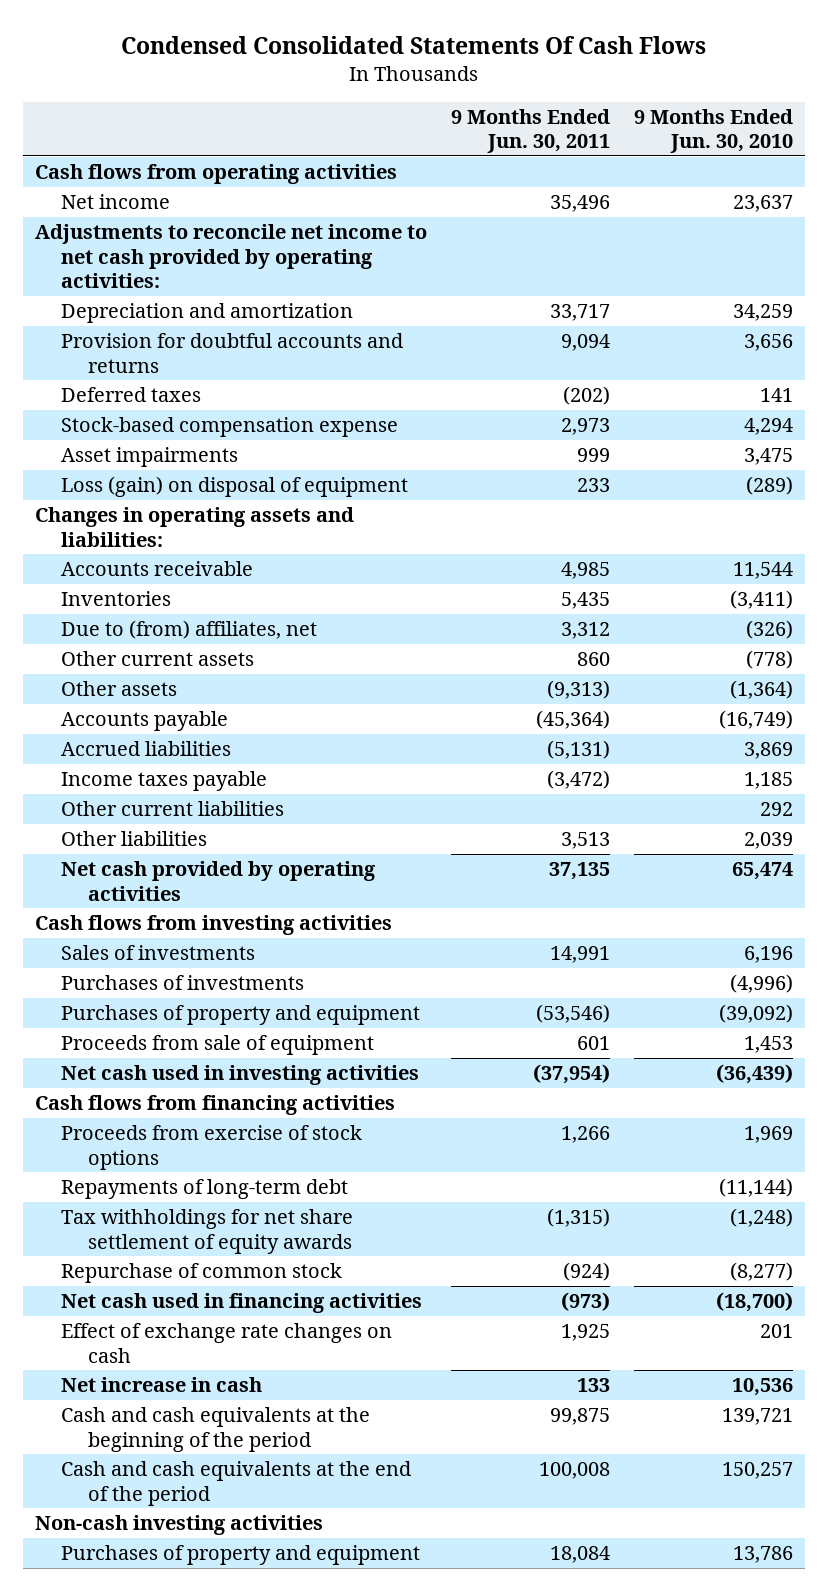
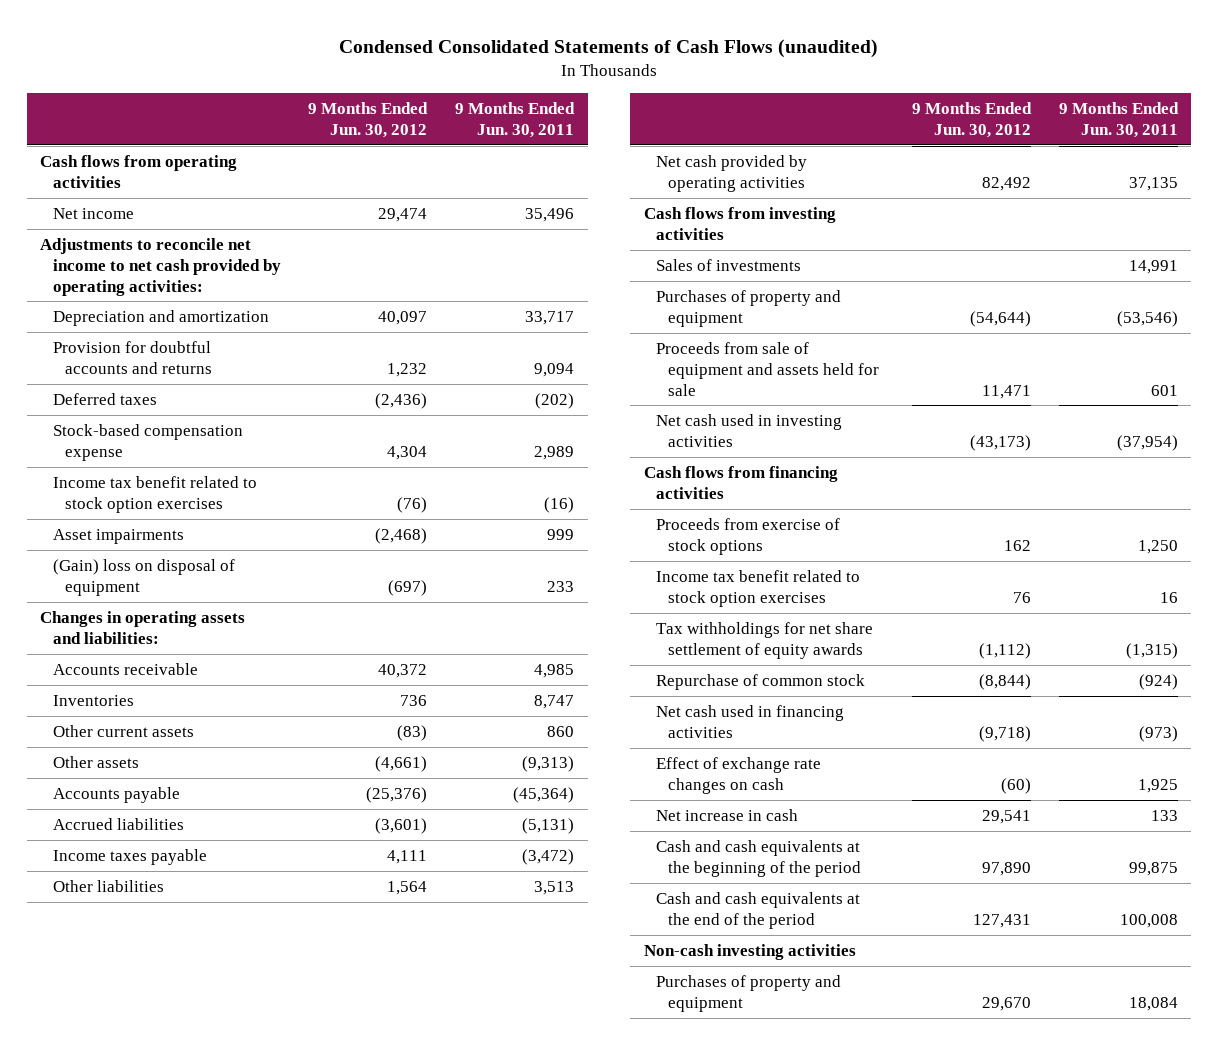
[120,36,706,55] Condensed Consolidated Statements Of Cash Flows -> [338,39,878,59] Condensed Consolidated Statements of Cash Flows (unaudited)
[633,108,793,154] 9 Months Ended Jun. 30, 2010 -> none
none -> [308,102,429,138] 9 Months Ended Jun. 30, 2012
[560,418,610,436] 2,973 -> [533,445,574,460] 2,989
none -> [52,475,257,513] Income tax benefit related to stock option exercises
[61,476,409,498] Loss (gain) on disposal of equipment -> [52,558,235,596] (Gain) loss on disposal of equipment
[61,620,318,640] Due to (from) affiliates, net -> none
[560,592,610,610] 5,435 -> [533,694,574,709] 8,747
[61,801,285,817] Other current liabilities -> none
[61,975,305,991] Purchases of investments -> none
[61,1035,375,1056] Proceeds from sale of equipment -> [656,341,880,396] Proceeds from sale of equipment and assets held for sale
[61,1179,349,1200] Repayments of long-term debt -> none
[560,1126,610,1144] 1,266 -> [1137,539,1178,554] 1,250
none -> [656,569,861,607] Income tax benefit related to stock option exercises

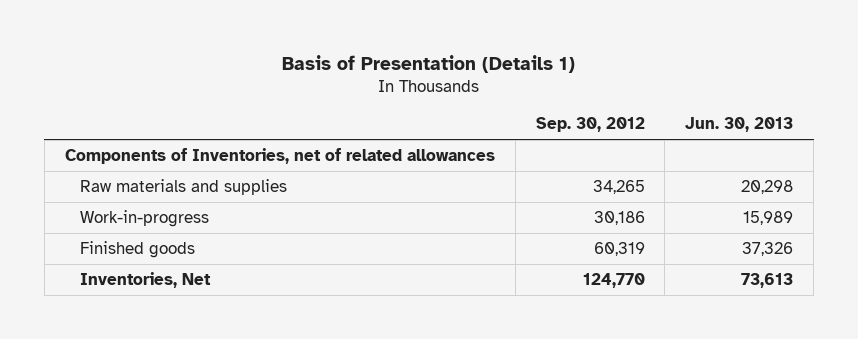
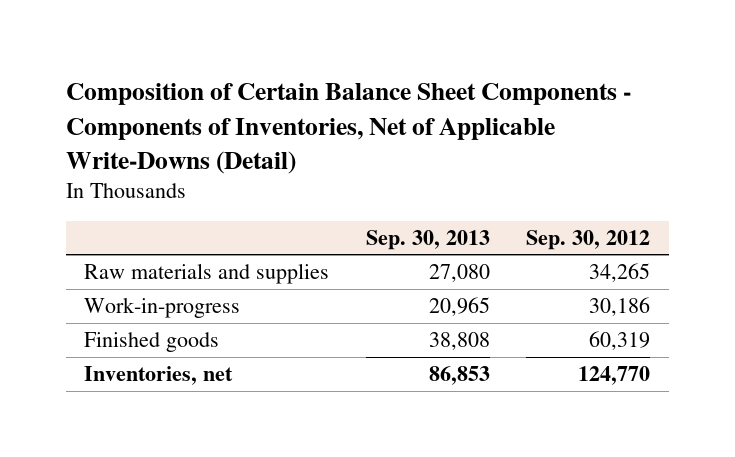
[282,54,576,73] Basis of Presentation (Details 1) -> [66,83,632,174] Composition of Certain Balance Sheet Components - Components of Inventories, Net of Applicable Write-Downs (Detail)
[685,117,794,133] Jun. 30, 2013 -> none
none -> [365,229,490,250] Sep. 30, 2013
[64,148,495,165] Components of Inventories, net of related allowances -> none
[80,272,212,289] Inventories, Net -> [84,366,234,386] Inventories, net

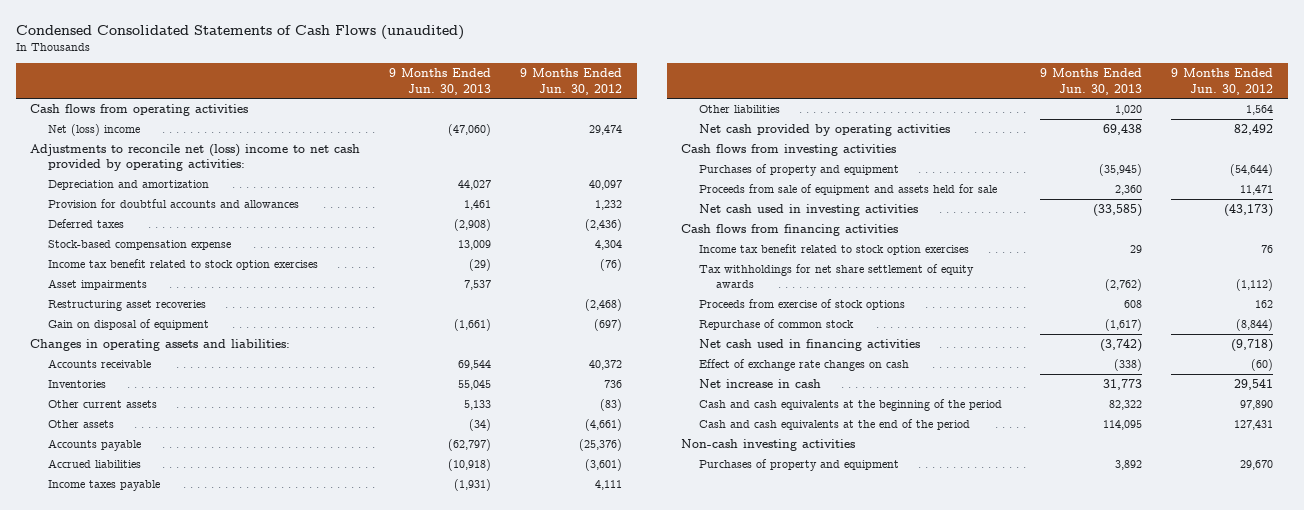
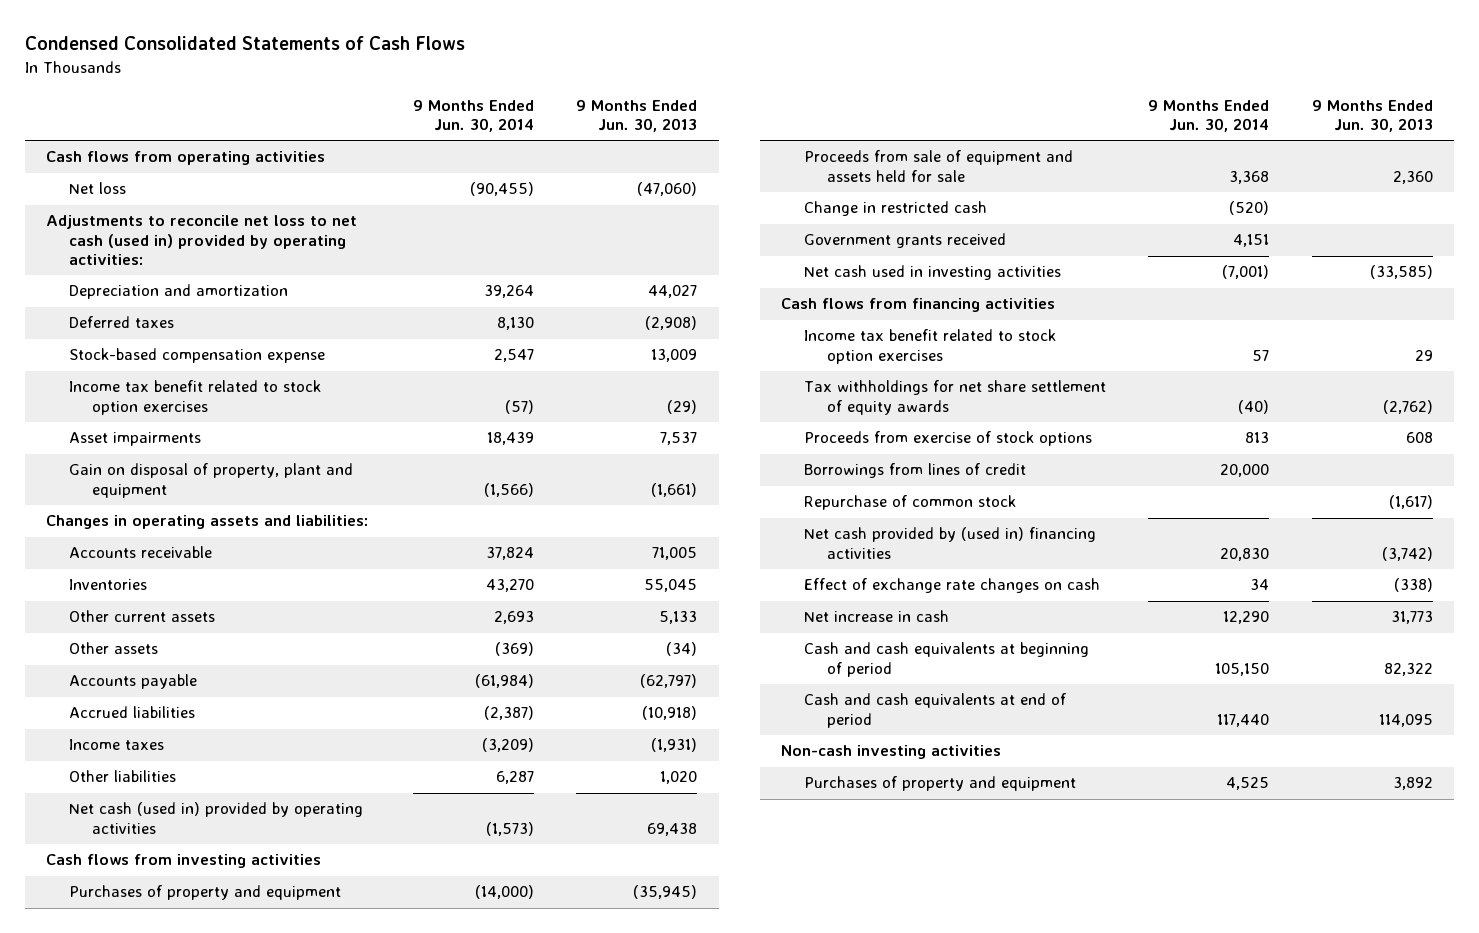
[15,24,464,40] Condensed Consolidated Statements of Cash Flows (unaudited) -> [24,36,465,51] Condensed Consolidated Statements of Cash Flows
[520,68,623,95] 9 Months Ended Jun. 30, 2012 -> none
none -> [413,99,535,132] 9 Months Ended Jun. 30, 2014
[47,124,140,137] Net (loss) income -> [68,182,126,195] Net loss
[30,144,361,172] Adjustments to reconcile net (loss) income to net cash provided by operating activities: -> [45,215,357,266] Adjustments to reconcile net loss to net cash (used in) provided by operating activities:
[47,199,299,209] Provision for doubtful accounts and allowances -> none
[47,300,206,312] Restructuring asset recoveries -> none
[47,319,209,331] Gain on disposal of equipment -> [68,463,353,498] Gain on disposal of property, plant and equipment
[458,360,492,371] 69,544 -> [652,547,698,561] 71,005
[47,480,160,492] Income taxes payable -> [68,739,164,751] Income taxes
[698,124,950,137] Net cash provided by operating activities -> [68,802,363,834] Net cash (used in) provided by operating activities
none -> [803,201,987,217] Change in restricted cash
none -> [803,233,1006,249] Government grants received
none -> [803,463,1026,479] Borrowings from lines of credit
[698,339,920,352] Net cash used in financing activities -> [803,527,1096,559] Net cash provided by (used in) financing activities
[698,399,1002,412] Cash and cash equivalents at the beginning of the period -> [803,642,1089,677] Cash and cash equivalents at beginning of period
[698,419,970,431] Cash and cash equivalents at the end of the period -> [803,693,1066,728] Cash and cash equivalents at end of period

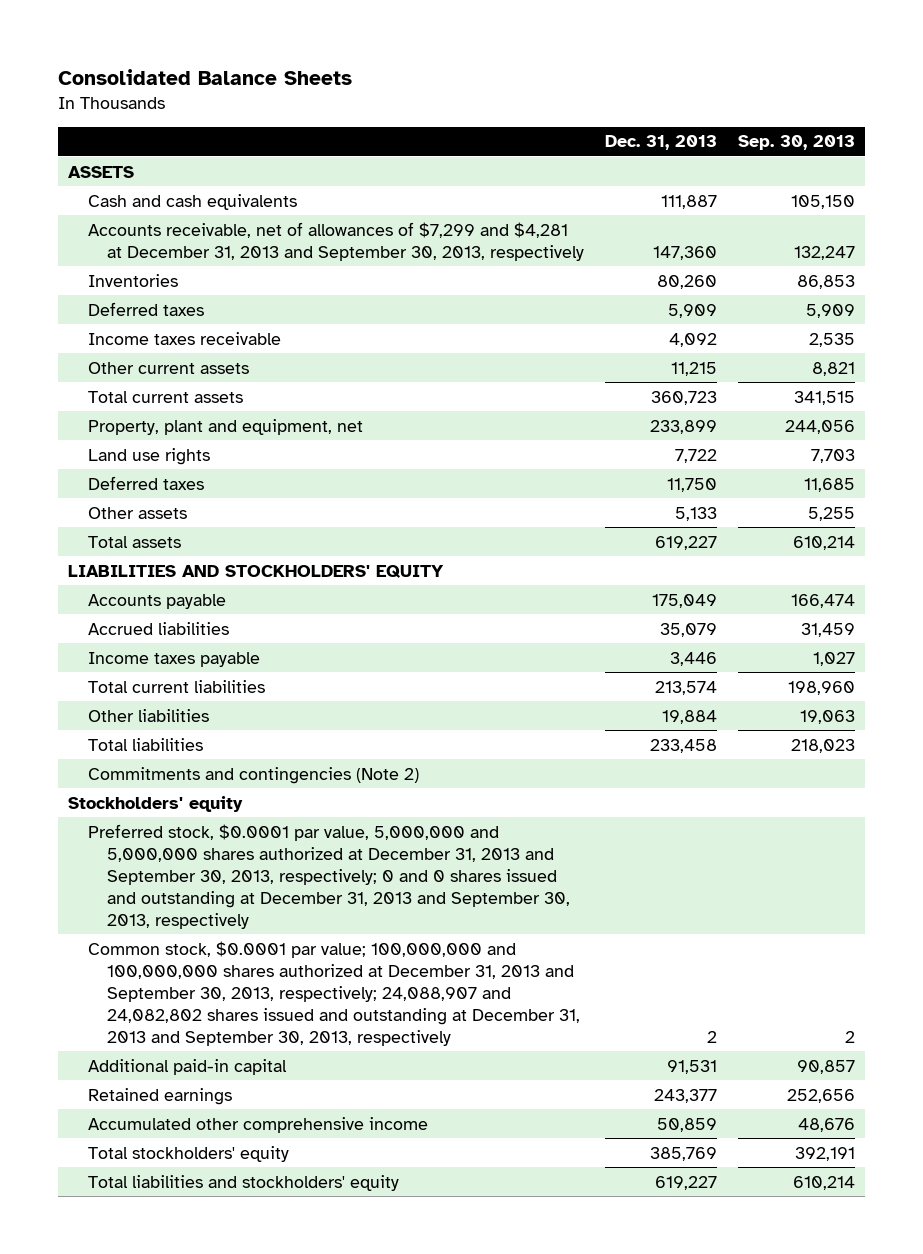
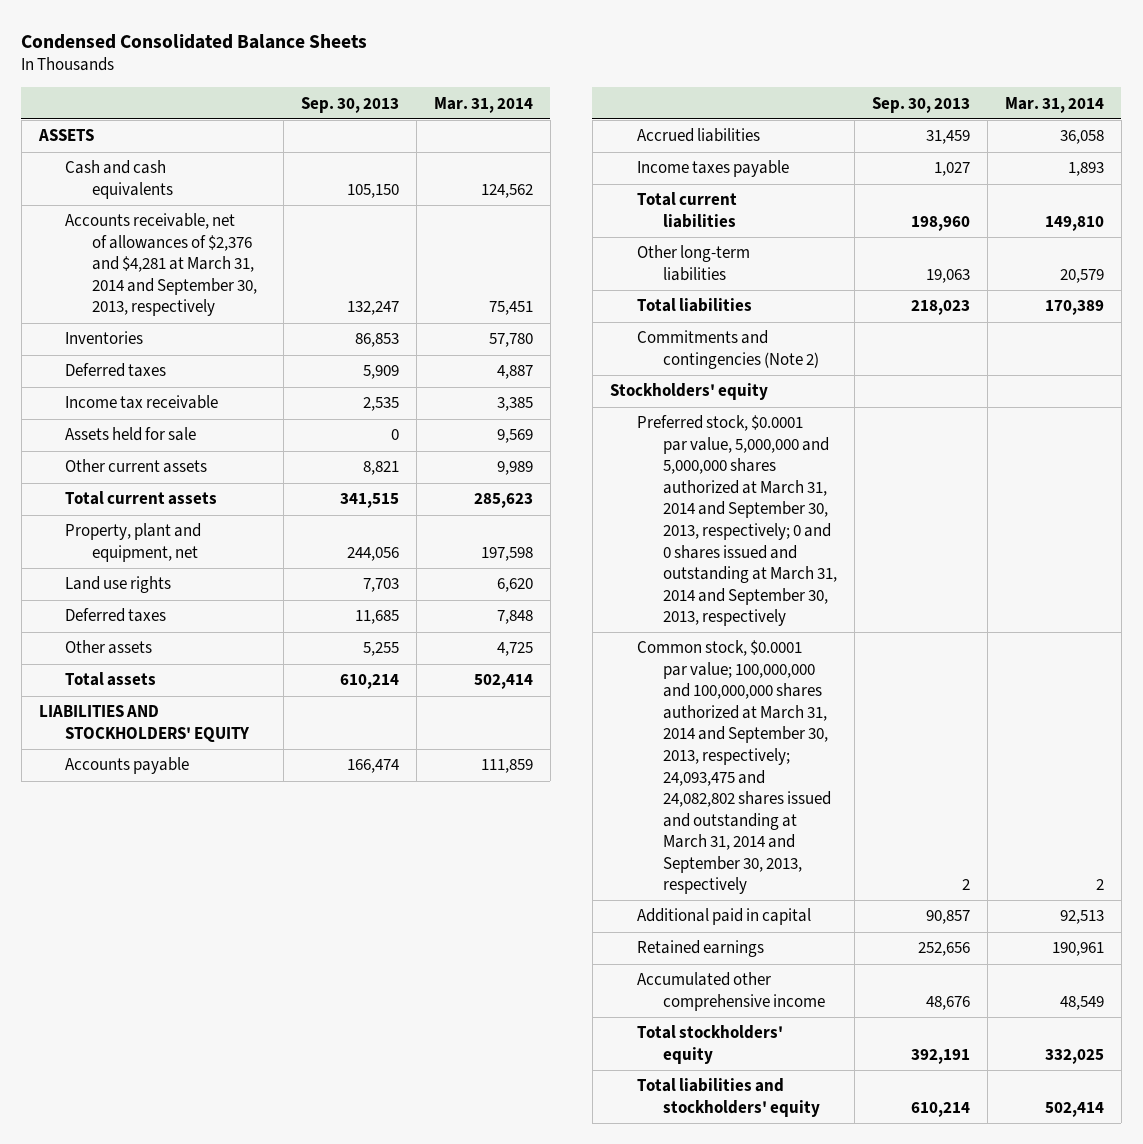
[57,69,352,86] Consolidated Balance Sheets -> [21,33,368,49] Condensed Consolidated Balance Sheets
[604,135,717,151] Dec. 31, 2013 -> none
none -> [433,96,533,113] Mar. 31, 2014
[87,221,584,261] Accounts receivable, net of allowances of $7,299 and $4,281 at December 31, 2013 and September 30, 2013, respectively -> [65,213,258,317] Accounts receivable, net of allowances of $2,376 and $4,281 at March 31, 2014 and September 30, 2013, respectively
[87,331,281,345] Income taxes receivable -> [65,395,219,410] Income tax receivable
none -> [65,427,197,442] Assets held for sale
[87,708,209,722] Other liabilities -> [636,245,750,281] Other long-term liabilities
[87,823,570,929] Preferred stock, $0.0001 par value, 5,000,000 and 5,000,000 shares authorized at December 31, 2013 and September 30, 2013, respectively; 0 and 0 shares issued and outstanding at December 31, 2013 and September 30, 2013, respectively -> [636,415,838,627] Preferred stock, $0.0001 par value, 5,000,000 and 5,000,000 shares authorized at March 31, 2014 and September 30, 2013, respectively; 0 and 0 shares issued and outstanding at March 31, 2014 and September 30, 2013, respectively
[87,940,580,1046] Common stock, $0.0001 par value; 100,000,000 and 100,000,000 shares authorized at December 31, 2013 and September 30, 2013, respectively; 24,088,907 and 24,082,802 shares issued and outstanding at December 31, 2013 and September 30, 2013, respectively -> [636,640,832,895] Common stock, $0.0001 par value; 100,000,000 and 100,000,000 shares authorized at March 31, 2014 and September 30, 2013, respectively; 24,093,475 and 24,082,802 shares issued and outstanding at March 31, 2014 and September 30, 2013, respectively
[87,1058,287,1075] Additional paid-in capital -> [636,908,811,926] Additional paid in capital

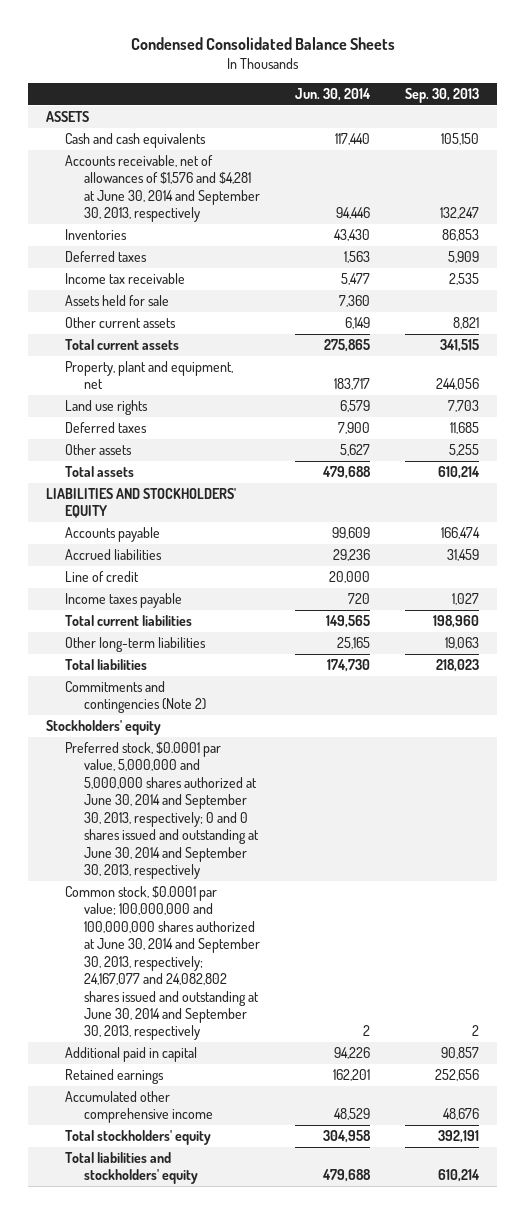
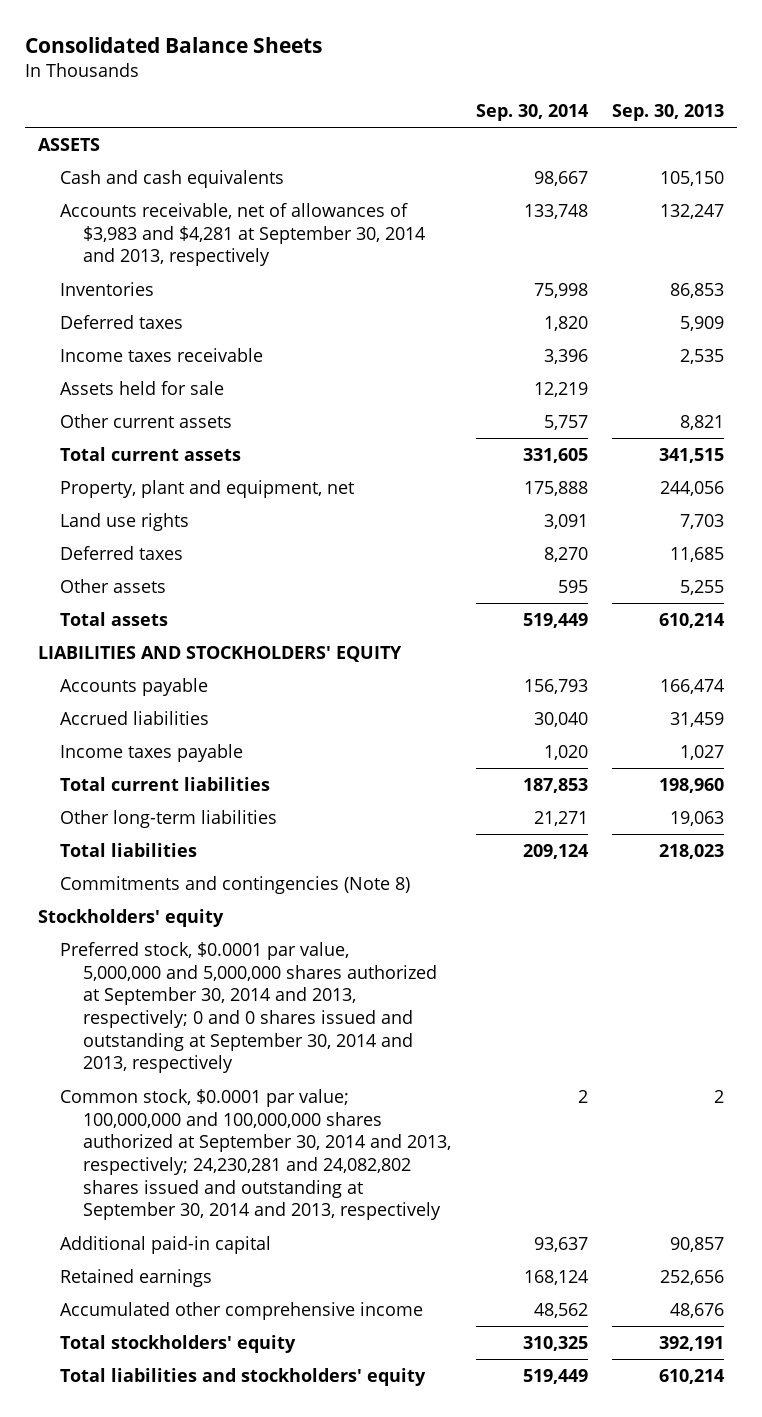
[130,36,395,50] Condensed Consolidated Balance Sheets -> [25,36,323,53] Consolidated Balance Sheets
[295,87,372,101] Jun. 30, 2014 -> none
none -> [475,104,588,122] Sep. 30, 2014
[64,155,260,223] Accounts receivable, net of allowances of $1,576 and $4,281 at June 30, 2014 and September 30, 2013, respectively -> [60,202,425,267] Accounts receivable, net of allowances of $3,983 and $4,281 at September 30, 2014 and 2013, respectively
[64,273,185,285] Income tax receivable -> [60,347,264,362] Income taxes receivable
[64,571,139,583] Line of credit -> none
[64,681,206,714] Commitments and contingencies (Note 2) -> [60,875,411,894] Commitments and contingencies (Note 8)
[64,742,259,879] Preferred stock, $0.0001 par value, 5,000,000 and 5,000,000 shares authorized at June 30, 2014 and September 30, 2013, respectively; 0 and 0 shares issued and outstanding at June 30, 2014 and September 30, 2013, respectively -> [60,941,437,1074] Preferred stock, $0.0001 par value, 5,000,000 and 5,000,000 shares authorized at September 30, 2014 and 2013, respectively; 0 and 0 shares issued and outstanding at September 30, 2014 and 2013, respectively
[64,886,260,1041] Common stock, $0.0001 par value; 100,000,000 and 100,000,000 shares authorized at June 30, 2014 and September 30, 2013, respectively; 24,167,077 and 24,082,802 shares issued and outstanding at June 30, 2014 and September 30, 2013, respectively -> [60,1088,451,1221] Common stock, $0.0001 par value; 100,000,000 and 100,000,000 shares authorized at September 30, 2014 and 2013, respectively; 24,230,281 and 24,082,802 shares issued and outstanding at September 30, 2014 and 2013, respectively
[64,1047,197,1063] Additional paid in capital -> [60,1235,272,1254] Additional paid-in capital

